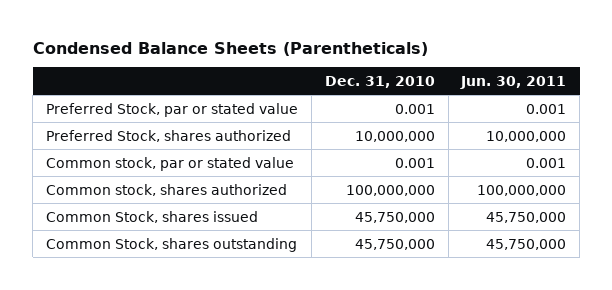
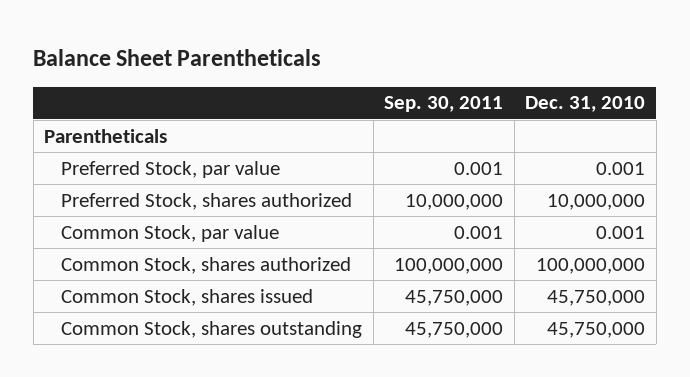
[32,41,428,56] Condensed Balance Sheets (Parentheticals) -> [33,48,322,66] Balance Sheet Parentheticals
[460,75,567,89] Jun. 30, 2011 -> none
none -> [384,96,504,113] Sep. 30, 2011
none -> [44,128,168,143] Parentheticals
[46,102,299,117] Preferred Stock, par or stated value -> [61,160,281,178] Preferred Stock, par value
[46,156,295,171] Common stock, par or stated value -> [61,224,280,242] Common Stock, par value
[46,183,288,196] Common stock, shares authorized -> [61,256,352,274] Common Stock, shares authorized

